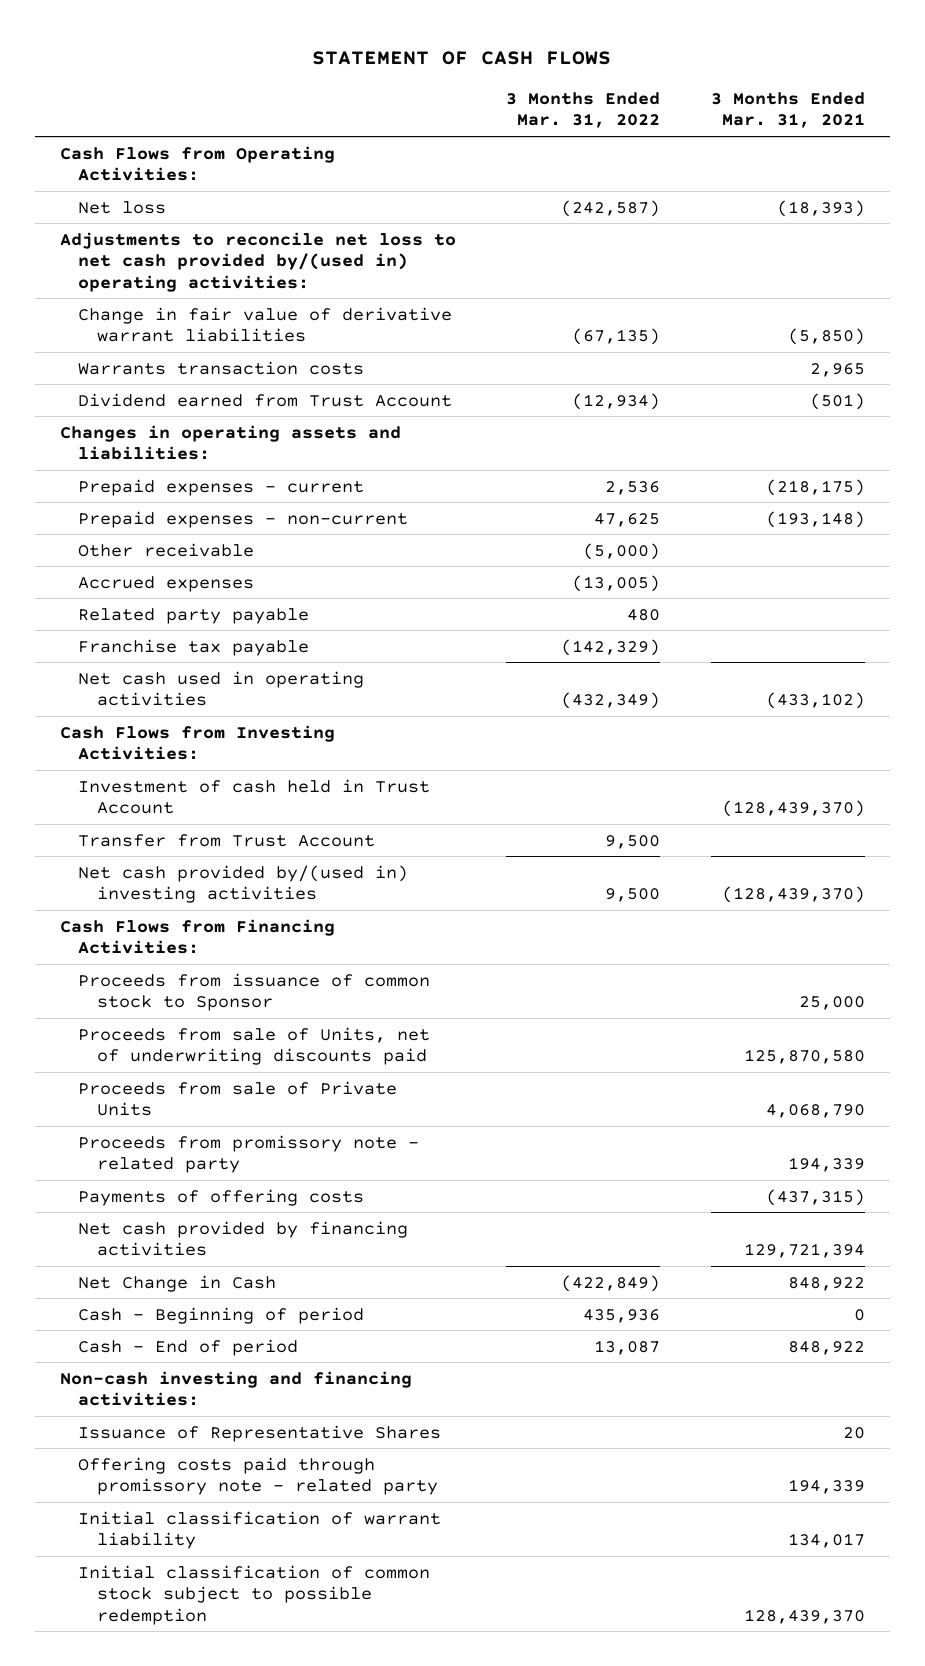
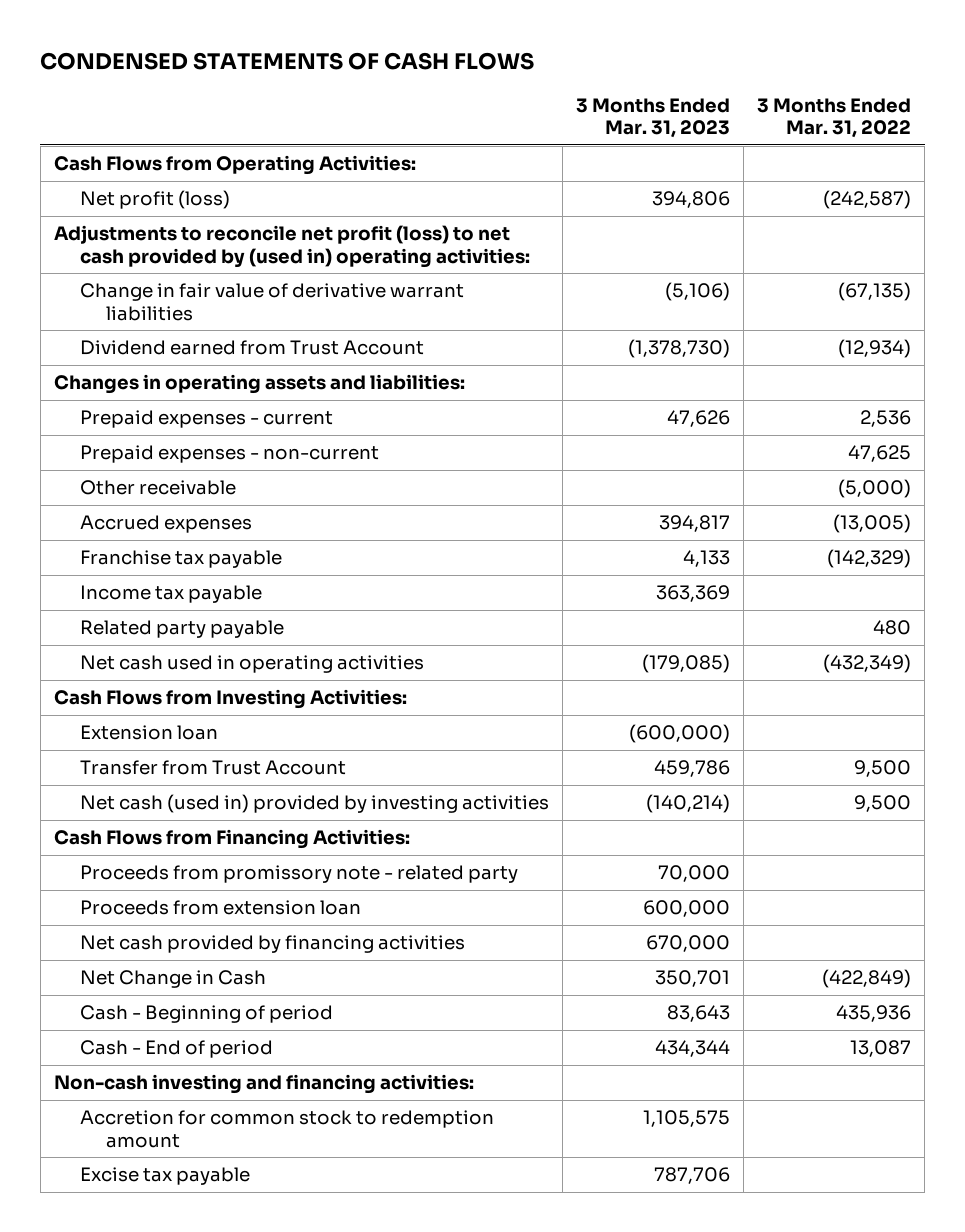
[312,50,612,65] STATEMENT OF CASH FLOWS -> [40,51,535,70] CONDENSED STATEMENTS OF CASH FLOWS
[710,91,865,129] 3 Months Ended Mar. 31, 2021 -> none
none -> [576,97,731,139] 3 Months Ended Mar. 31, 2023
[78,200,167,214] Net loss -> [79,190,230,210] Net profit (loss)
[60,231,457,292] Adjustments to reconcile net loss to net cash provided by/(used in) operating activities: -> [53,225,530,268] Adjustments to reconcile net profit (loss) to net cash provided by (used in) operating activities:
[78,360,365,375] Warrants transaction costs -> none
none -> [79,585,262,604] Income tax payable
[78,607,310,624] Related party payable -> [79,620,284,639] Related party payable
[78,778,431,815] Investment of cash held in Trust Account -> none
none -> [79,725,218,741] Extension loan
[78,864,409,904] Net cash provided by/(used in) investing activities -> [79,794,549,814] Net cash (used in) provided by investing activities
[78,972,431,1012] Proceeds from issuance of common stock to Sponsor -> none
[78,1026,431,1066] Proceeds from sale of Units, net of underwriting discounts paid -> none
[78,1080,398,1117] Proceeds from sale of Private Units -> none
[78,1188,365,1206] Payments of offering costs -> none
none -> [79,900,361,916] Proceeds from extension loan
[78,1424,442,1442] Issuance of Representative Shares -> none
[78,1456,438,1496] Offering costs paid through promissory note - related party -> none
[78,1510,442,1550] Initial classification of warrant liability -> none
[78,1564,431,1625] Initial classification of common stock subject to possible redemption -> none
none -> [79,1110,494,1148] Accretion for common stock to redemption amount
none -> [79,1167,250,1186] Excise tax payable

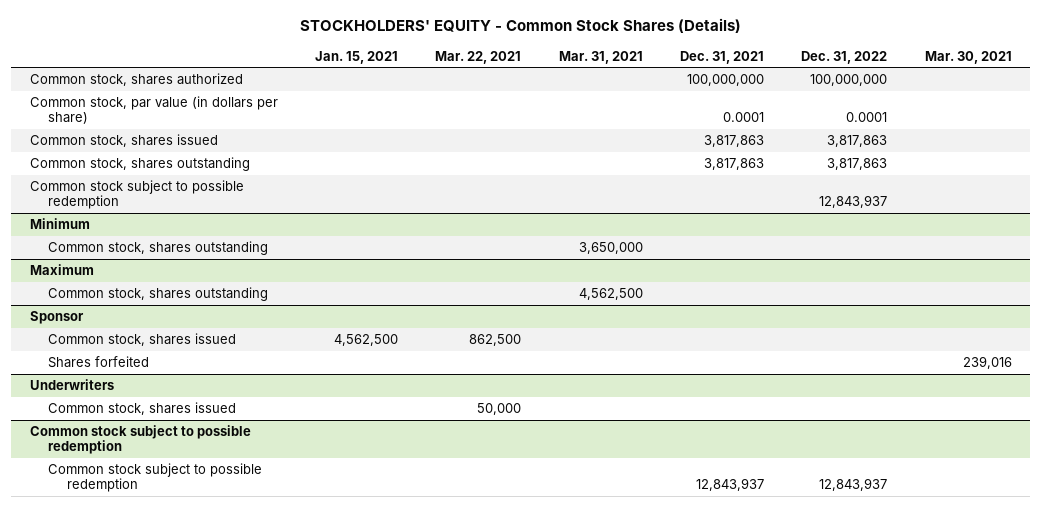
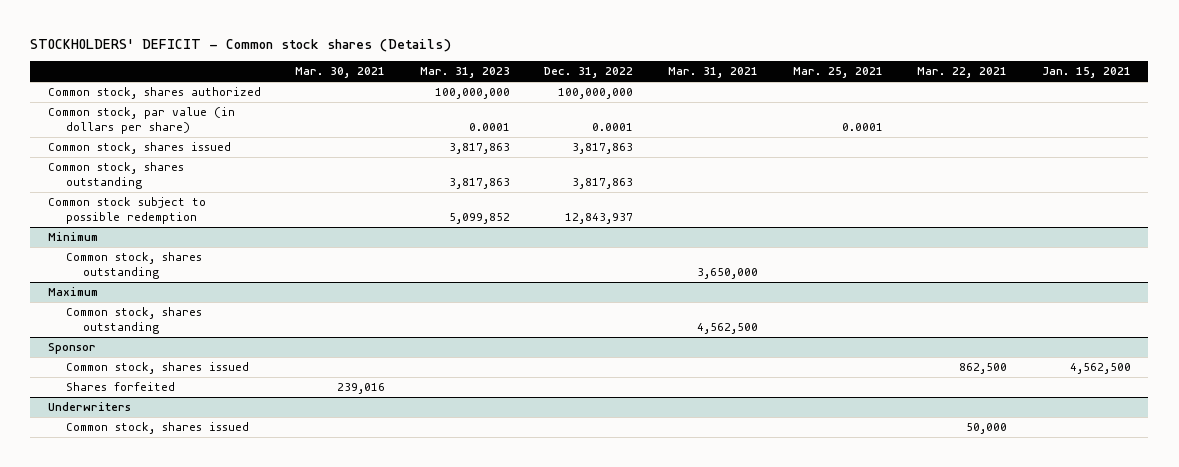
[299,18,741,34] STOCKHOLDERS' EQUITY - Common Stock Shares (Details) -> [30,39,452,53] STOCKHOLDERS' DEFICIT - Common stock shares (Details)
[679,50,764,64] Dec. 31, 2021 -> none
none -> [419,67,510,79] Mar. 31, 2023
none -> [792,67,883,79] Mar. 25, 2021
[29,425,251,455] Common stock subject to possible redemption -> none
[48,463,263,493] Common stock subject to possible redemption -> none

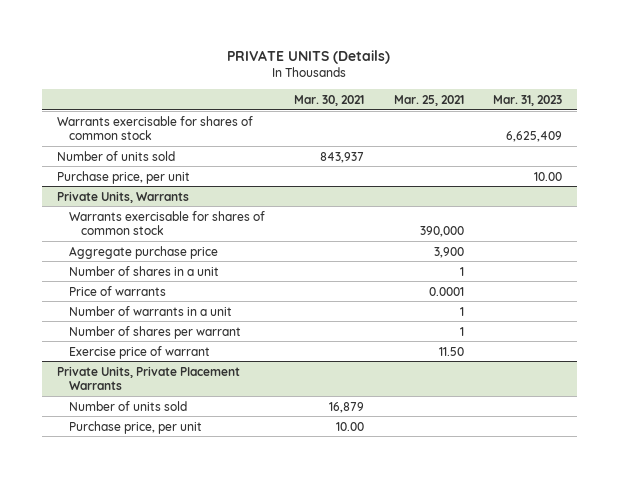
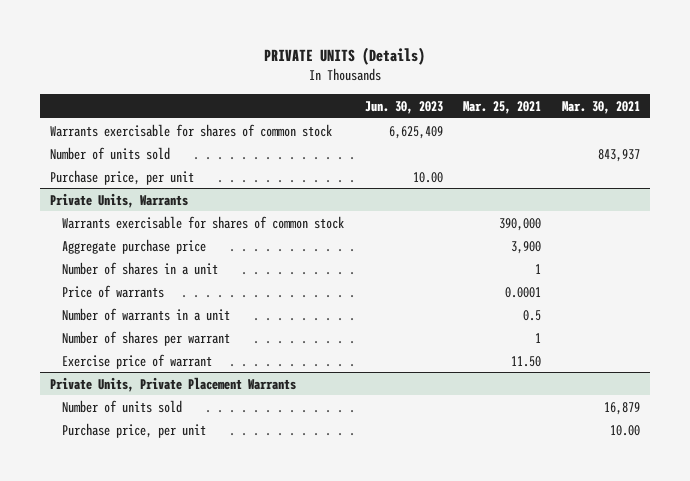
[493,94,563,106] Mar. 31, 2023 -> none
none -> [364,100,443,114] Jun. 30, 2023
[459,306,464,316] 1 -> [523,309,542,321] 0.5

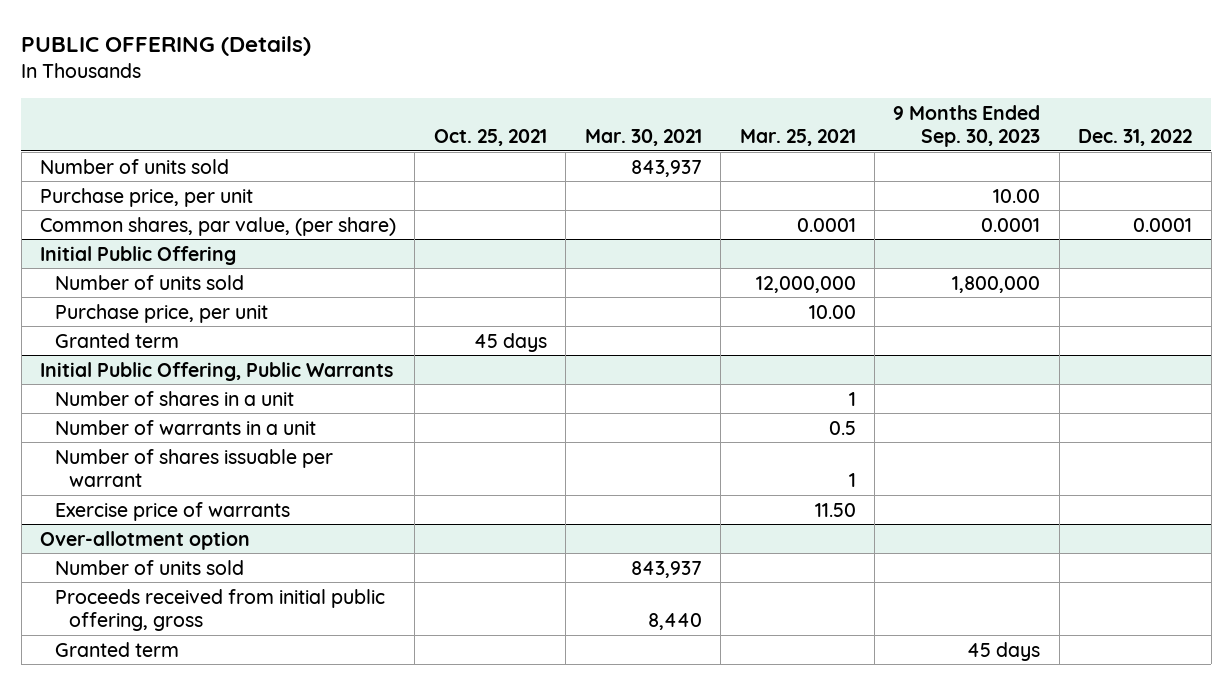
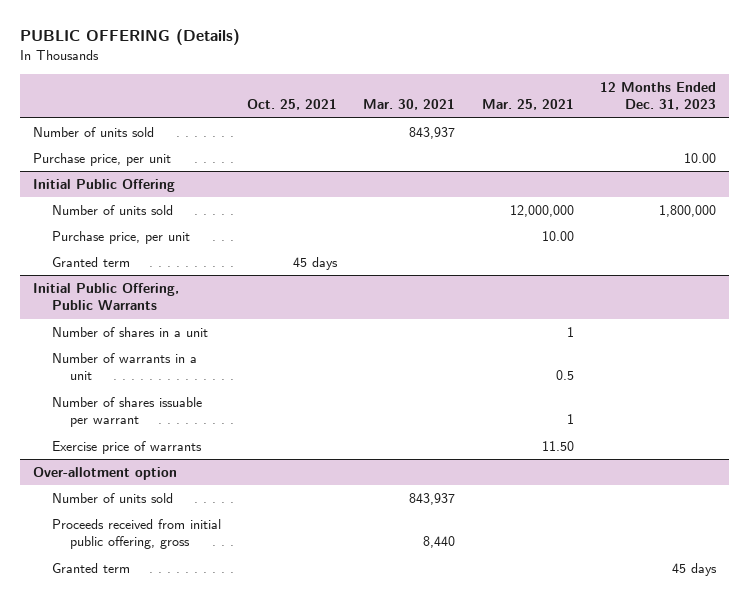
[893,104,1041,147] 9 Months Ended Sep. 30, 2023 -> none
[1078,128,1193,146] Dec. 31, 2022 -> none
none -> [600,82,717,111] 12 Months Ended Dec. 31, 2023
[40,216,397,236] Common shares, par value, (per share) -> none

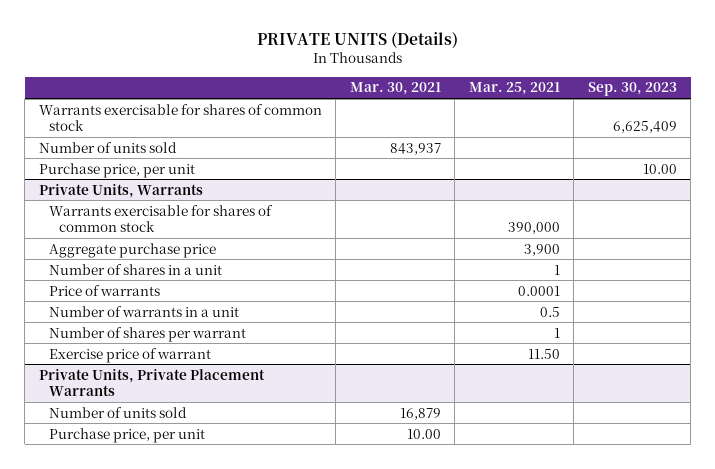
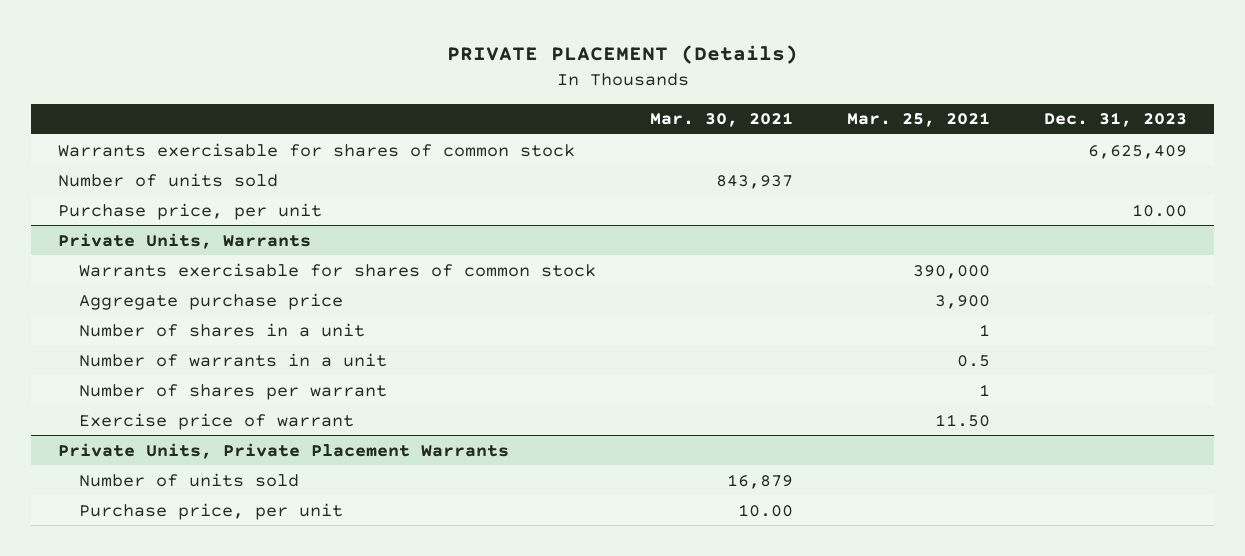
[256,32,458,49] PRIVATE UNITS (Details) -> [446,44,798,64] PRIVATE PLACEMENT (Details)
[587,82,677,97] Sep. 30, 2023 -> none
none -> [1044,112,1188,128] Dec. 31, 2023
[48,284,160,296] Price of warrants -> none

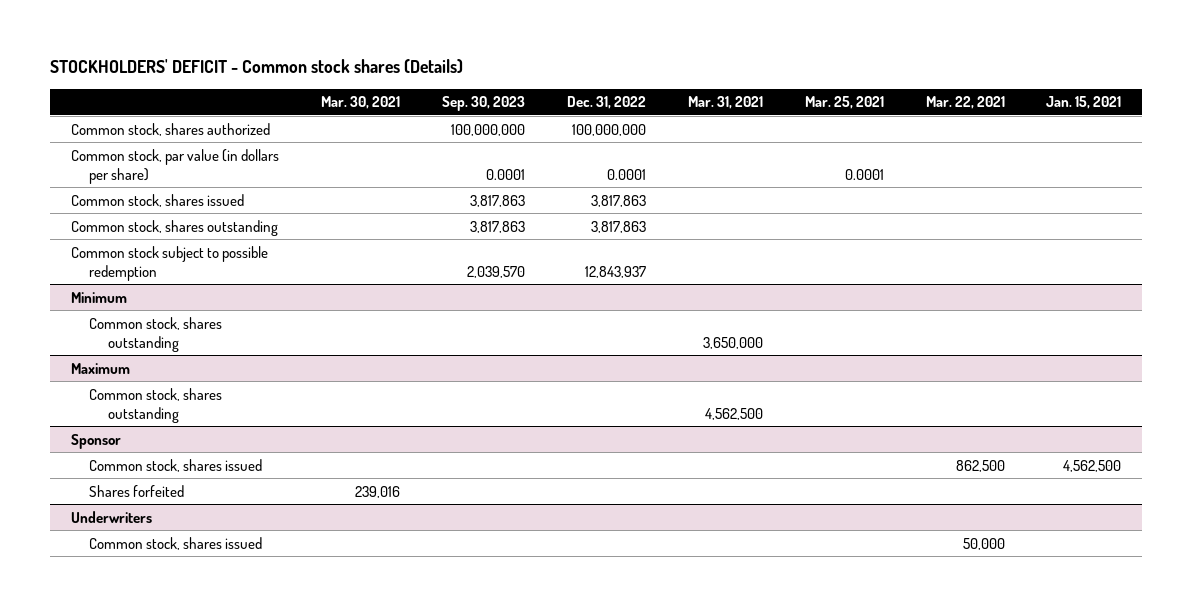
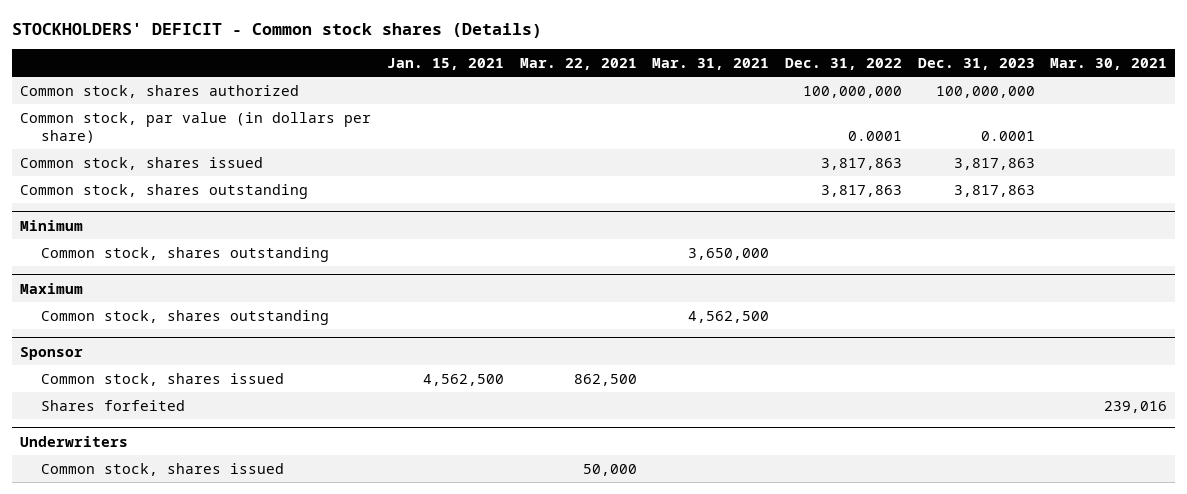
[441,96,525,112] Sep. 30, 2023 -> none
[804,96,884,110] Mar. 25, 2021 -> none
none -> [917,57,1035,70] Dec. 31, 2023
[70,245,268,281] Common stock subject to possible redemption -> none

